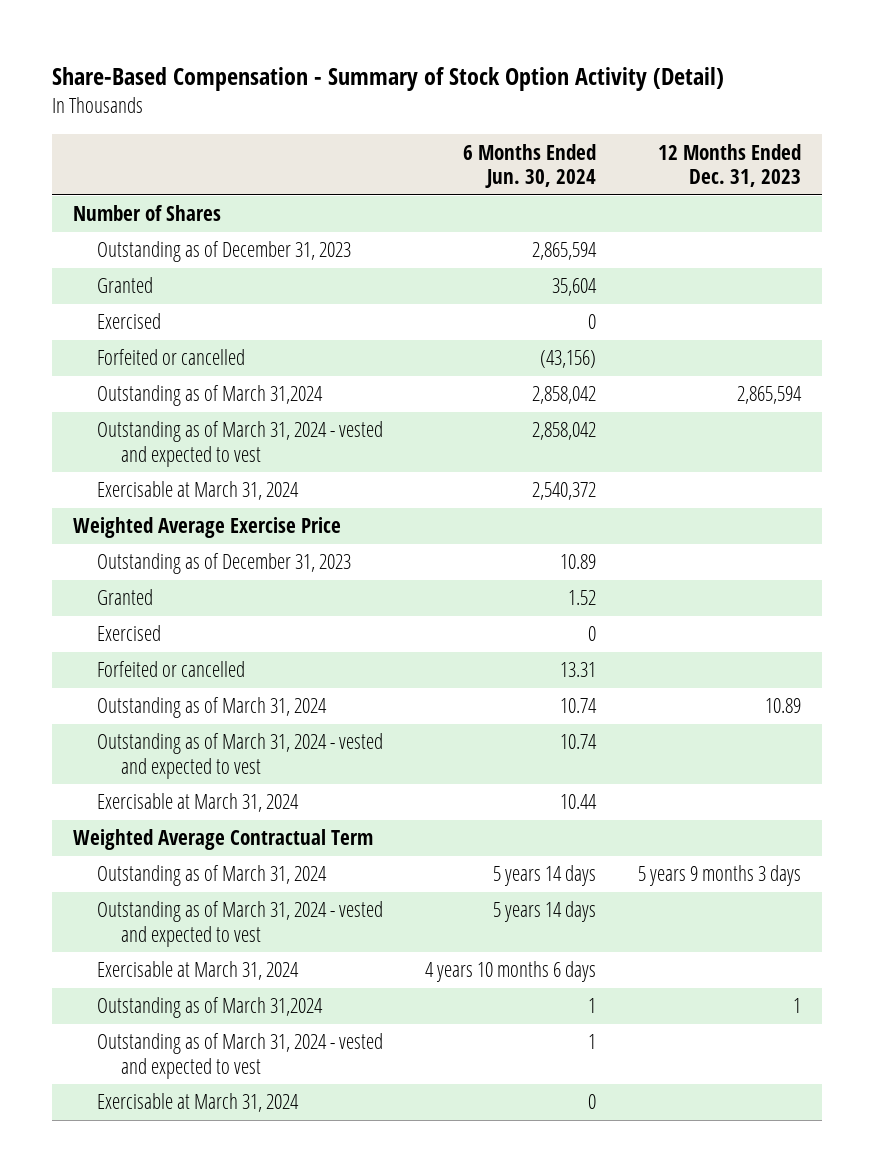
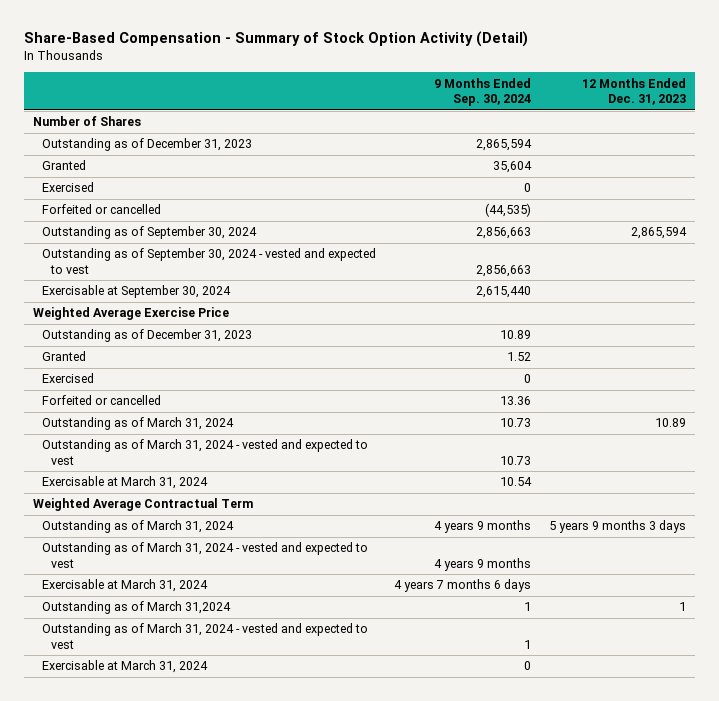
[462,143,596,189] 6 Months Ended Jun. 30, 2024 -> none
none -> [433,77,531,107] 9 Months Ended Sep. 30, 2024
[97,385,324,407] Outstanding as of March 31,2024 -> [41,226,257,240] Outstanding as of September 30, 2024
[97,421,384,467] Outstanding as of March 31, 2024 - vested and expected to vest -> [41,248,376,275] Outstanding as of September 30, 2024 - vested and expected to vest
[97,481,300,501] Exercisable at March 31, 2024 -> [41,285,231,299] Exercisable at September 30, 2024

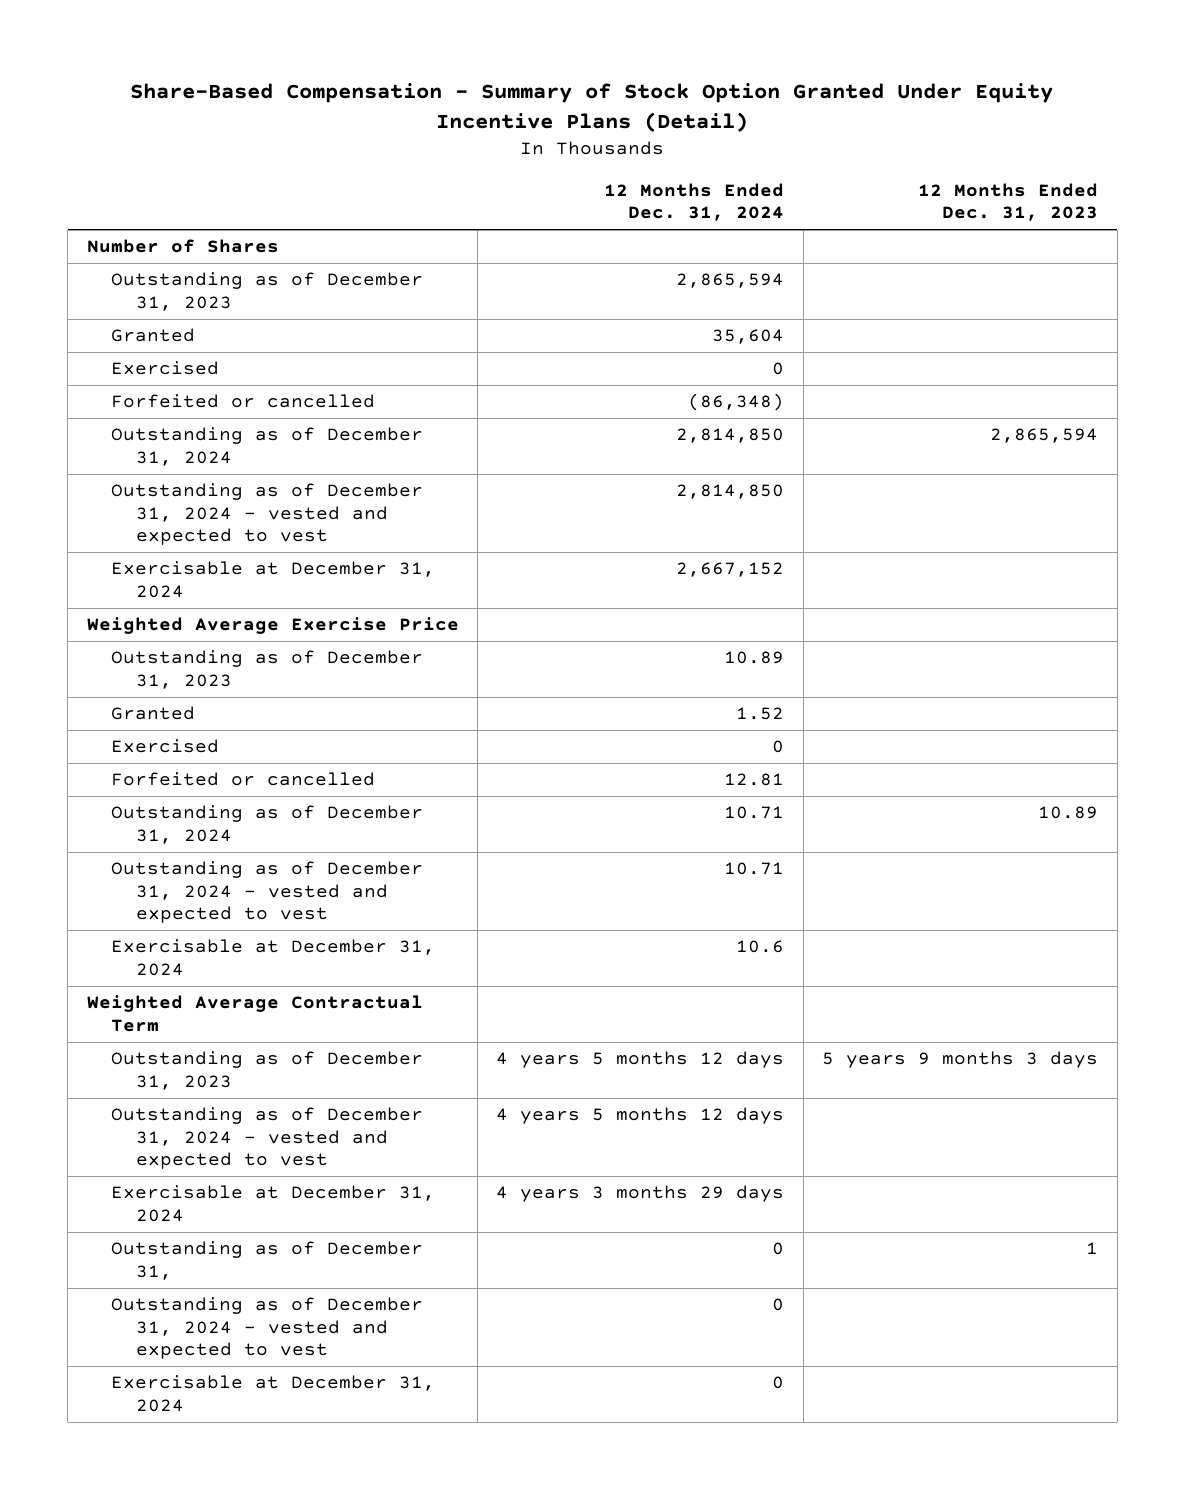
[23,31,528,48] Share-Based Compensation - Summary of Stock Option Activity (Detail) -> [130,82,1054,132] Share-Based Compensation - Summary of Stock Option Granted Under Equity Incentive Plans (Detail)
[433,77,531,107] 9 Months Ended Sep. 30, 2024 -> none
none -> [604,183,785,222] 12 Months Ended Dec. 31, 2024
[41,226,257,240] Outstanding as of September 30, 2024 -> [111,427,424,466] Outstanding as of December 31, 2024
[41,248,376,275] Outstanding as of September 30, 2024 - vested and expected to vest -> [111,483,424,546] Outstanding as of December 31, 2024 - vested and expected to vest
[41,285,231,299] Exercisable at September 30, 2024 -> [111,561,436,598] Exercisable at December 31, 2024
[41,417,234,431] Outstanding as of March 31, 2024 -> [111,805,424,844] Outstanding as of December 31, 2024
[41,439,368,466] Outstanding as of March 31, 2024 - vested and expected to vest -> [111,861,424,924] Outstanding as of December 31, 2024 - vested and expected to vest
[41,476,208,490] Exercisable at March 31, 2024 -> [111,939,436,976] Exercisable at December 31, 2024
[41,520,234,534] Outstanding as of March 31, 2024 -> [111,1051,424,1090] Outstanding as of December 31, 2023
[41,542,368,569] Outstanding as of March 31, 2024 - vested and expected to vest -> [111,1107,424,1170] Outstanding as of December 31, 2024 - vested and expected to vest
[41,579,208,593] Exercisable at March 31, 2024 -> [111,1185,436,1222] Exercisable at December 31, 2024
[41,601,231,615] Outstanding as of March 31,2024 -> [111,1241,424,1280] Outstanding as of December 31,
[41,623,368,650] Outstanding as of March 31, 2024 - vested and expected to vest -> [111,1297,424,1360] Outstanding as of December 31, 2024 - vested and expected to vest
[41,660,208,674] Exercisable at March 31, 2024 -> [111,1375,436,1412] Exercisable at December 31, 2024

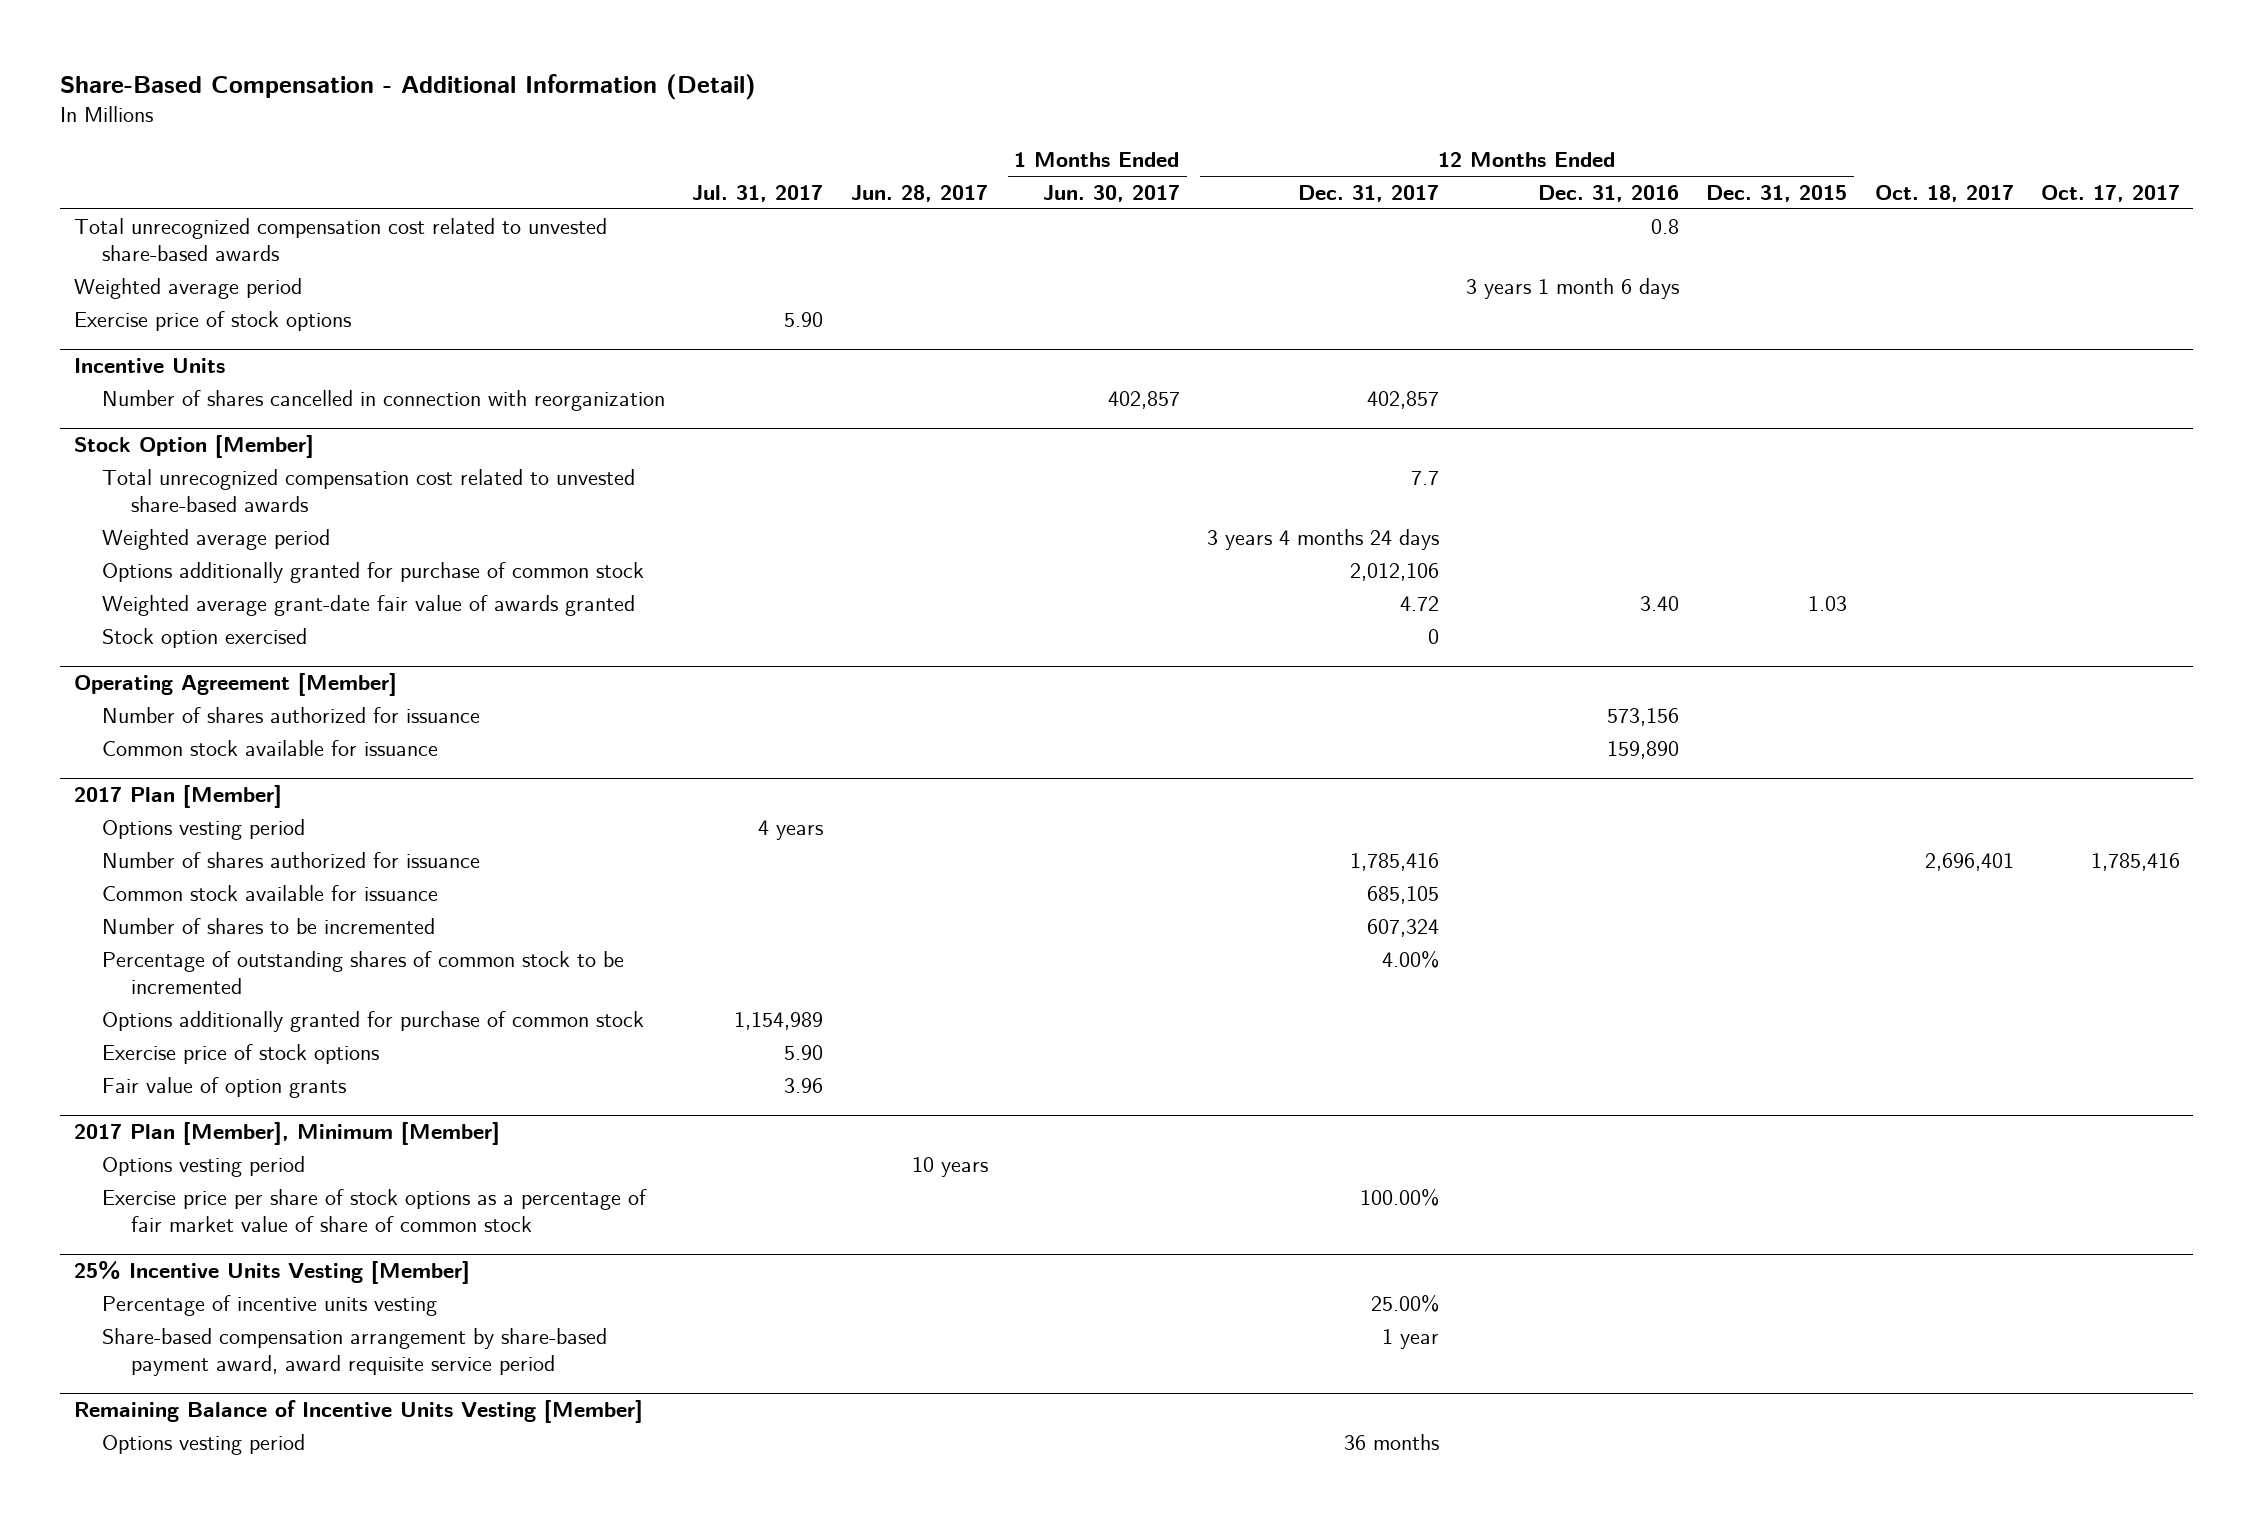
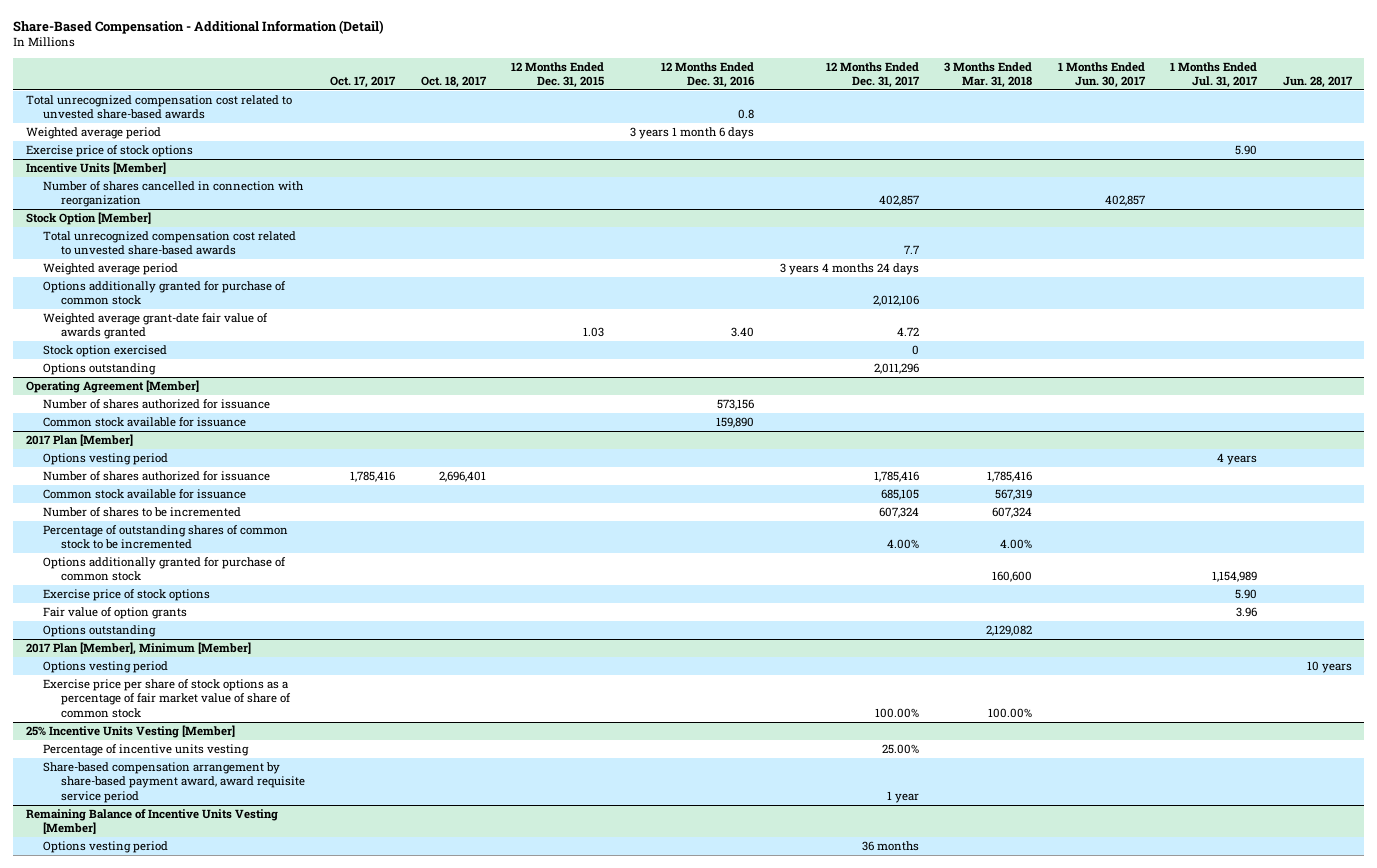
[692,184,824,202] Jul. 31, 2017 -> none
none -> [944,61,1033,88] 3 Months Ended Mar. 31, 2018
none -> [1170,61,1259,88] 1 Months Ended Jul. 31, 2017
[73,358,225,374] Incentive Units -> [25,162,166,175] Incentive Units [Member]
none -> [43,363,157,376] Options outstanding
none -> [43,625,157,638] Options outstanding

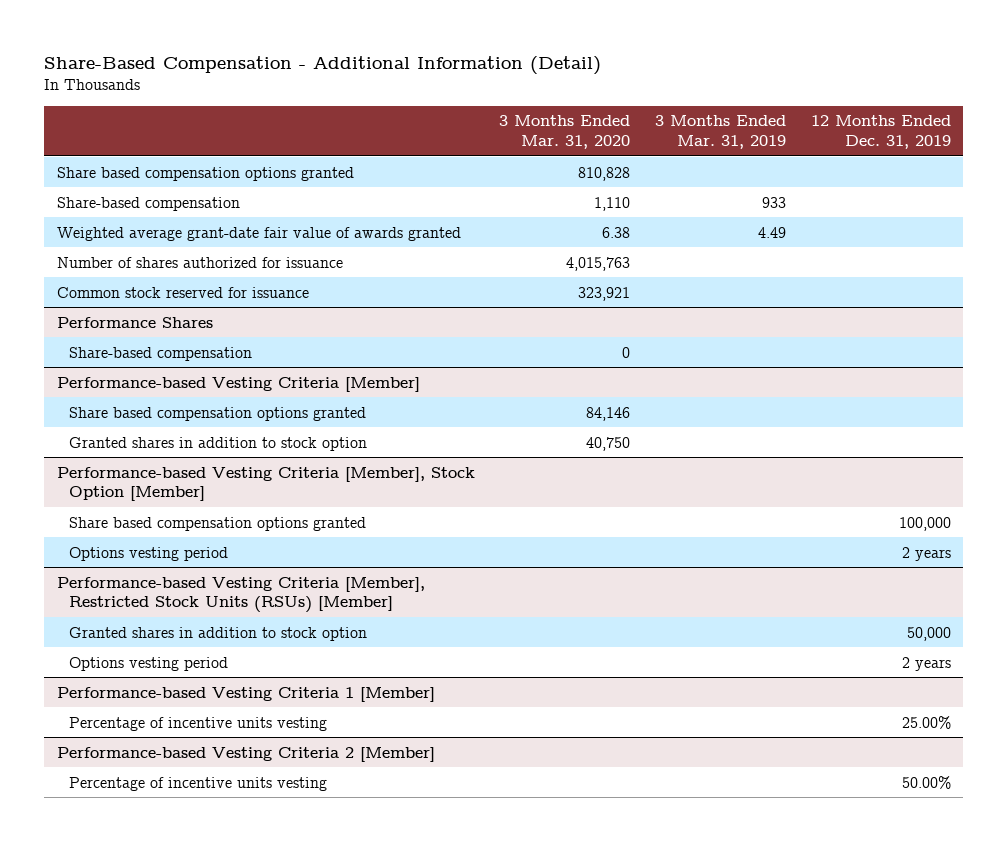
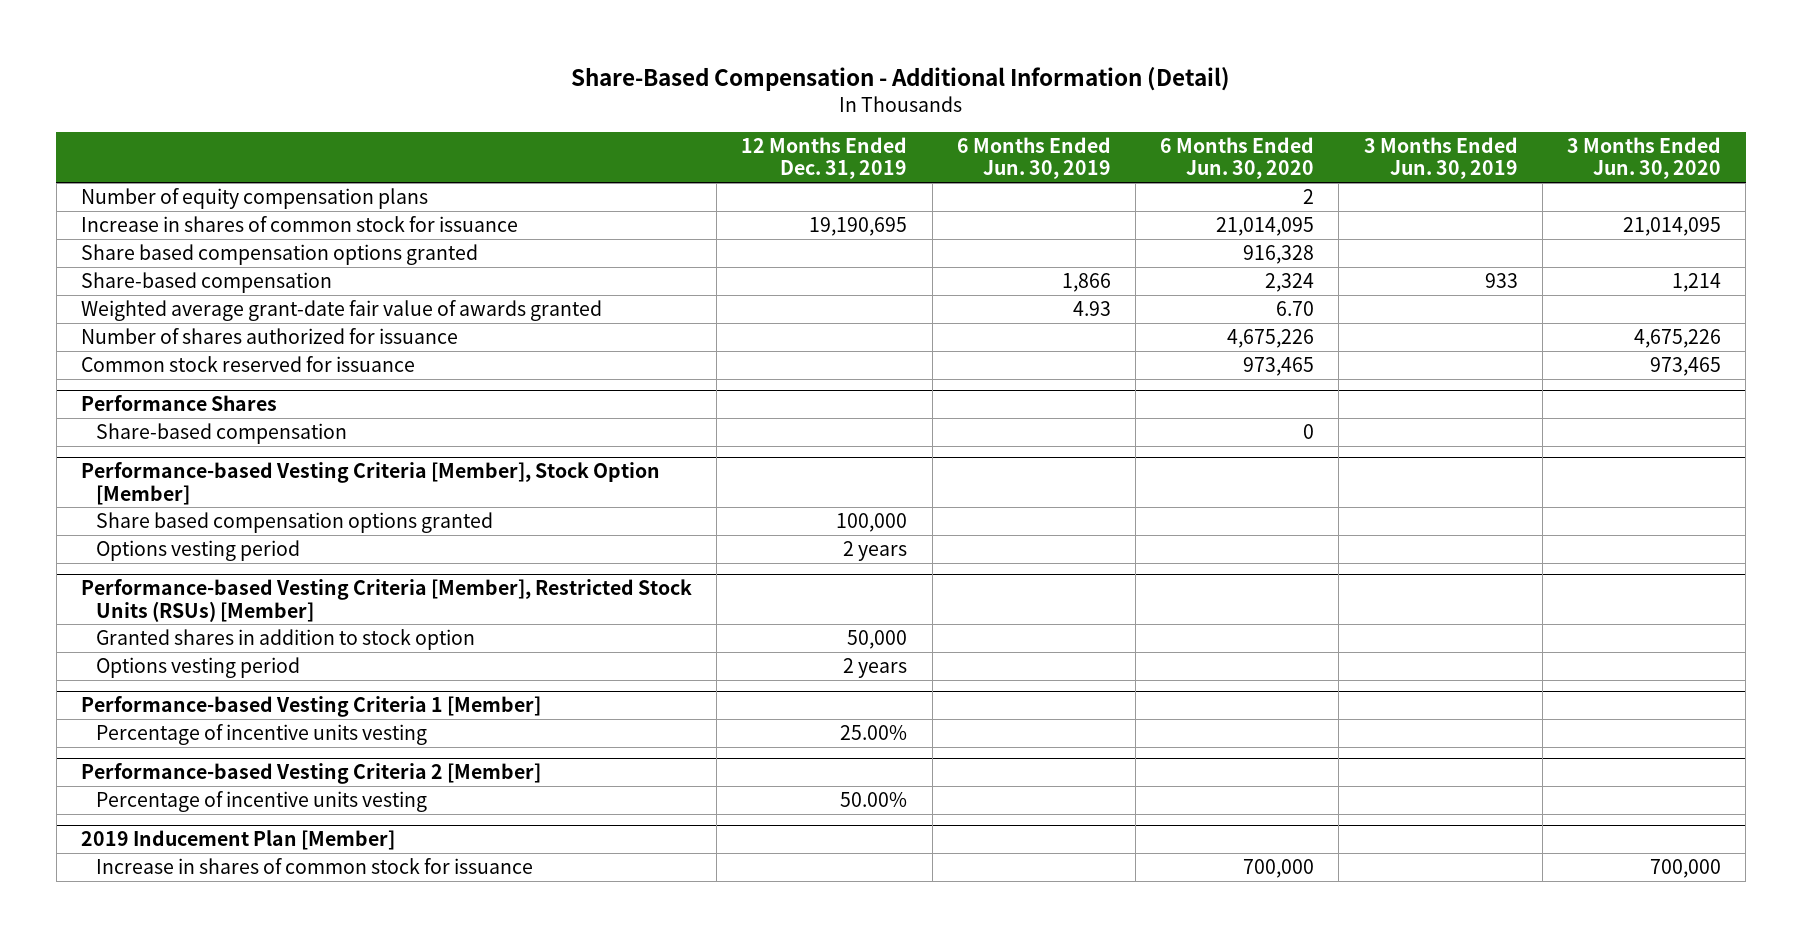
[499,115,631,150] 3 Months Ended Mar. 31, 2020 -> none
[655,115,787,150] 3 Months Ended Mar. 31, 2019 -> none
none -> [956,136,1111,180] 6 Months Ended Jun. 30, 2019
none -> [1160,136,1315,180] 6 Months Ended Jun. 30, 2020
none -> [1363,136,1518,180] 3 Months Ended Jun. 30, 2019
none -> [1567,136,1722,180] 3 Months Ended Jun. 30, 2020
none -> [80,188,428,210] Number of equity compensation plans
none -> [80,216,518,233] Increase in shares of common stock for issuance
[56,376,420,392] Performance-based Vesting Criteria [Member] -> none
[69,406,367,421] Share based compensation options granted -> none
[69,436,368,451] Granted shares in addition to stock option -> none
none -> [80,830,395,851] 2019 Inducement Plan [Member]
none -> [95,858,533,875] Increase in shares of common stock for issuance

